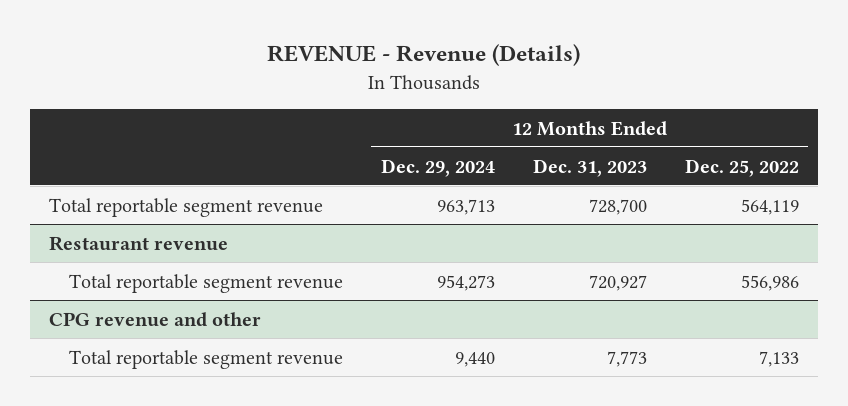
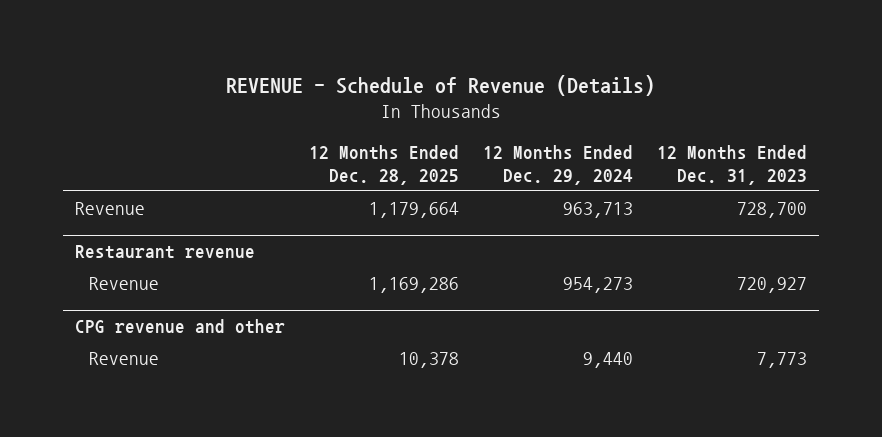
[266,44,580,67] REVENUE - Revenue (Details) -> [225,74,655,96] REVENUE - Schedule of Revenue (Details)
[684,158,799,177] Dec. 25, 2022 -> none
none -> [308,144,459,185] 12 Months Ended Dec. 28, 2025
[48,197,323,217] Total reportable segment revenue -> [74,201,145,215] Revenue
[68,273,343,293] Total reportable segment revenue -> [88,276,159,290] Revenue
[68,349,343,369] Total reportable segment revenue -> [88,351,159,365] Revenue

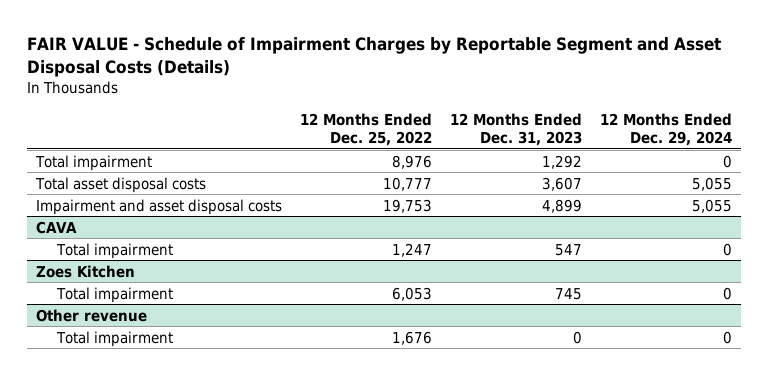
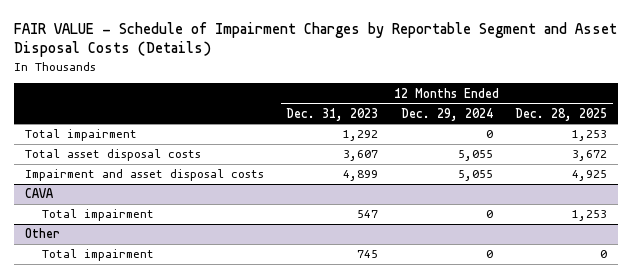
[299,112,432,146] 12 Months Ended Dec. 25, 2022 -> none
none -> [515,107,608,121] Dec. 28, 2025
[35,264,135,278] Zoes Kitchen -> none
none -> [24,228,60,239] Other
[35,308,147,322] Other revenue -> none
[55,330,173,347] Total impairment -> none

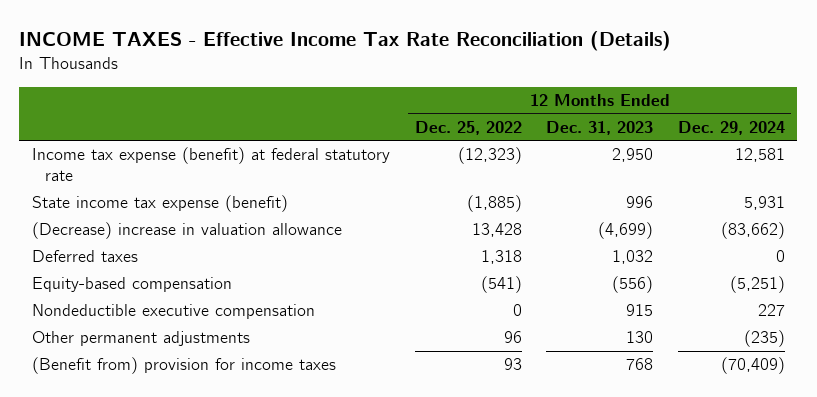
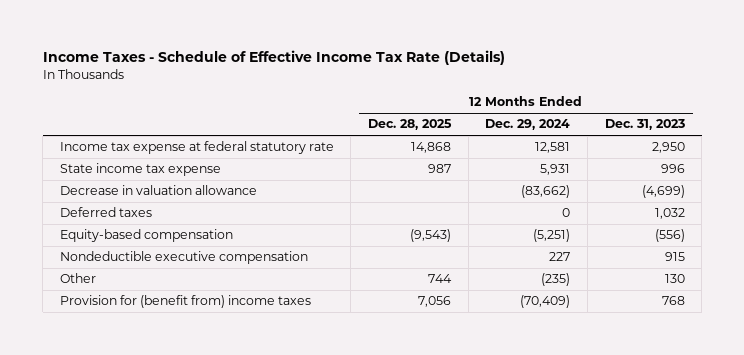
[19,31,672,52] INCOME TAXES - Effective Income Tax Rate Reconciliation (Details) -> [42,49,505,65] Income Taxes - Schedule of Effective Income Tax Rate (Details)
[414,120,522,135] Dec. 25, 2022 -> none
none -> [368,119,453,131] Dec. 28, 2025
[31,147,390,182] Income tax expense (benefit) at federal statutory rate -> [59,141,334,155] Income tax expense at federal statutory rate
[31,195,288,213] State income tax expense (benefit) -> [59,163,221,177] State income tax expense
[31,222,342,240] (Decrease) increase in valuation allowance -> [59,185,257,196] Decrease in valuation allowance
[31,331,250,347] Other permanent adjustments -> [59,273,96,284] Other
[31,357,336,375] (Benefit from) provision for income taxes -> [59,295,311,309] Provision for (benefit from) income taxes

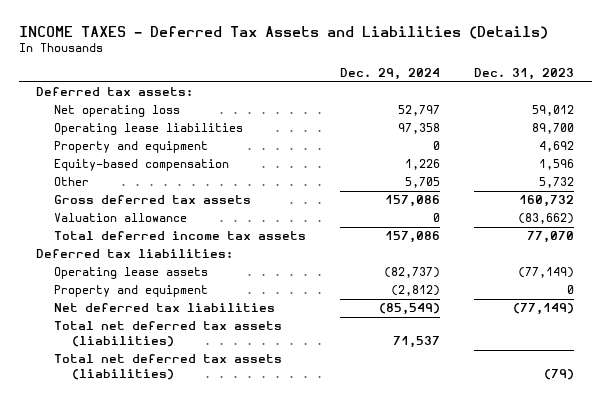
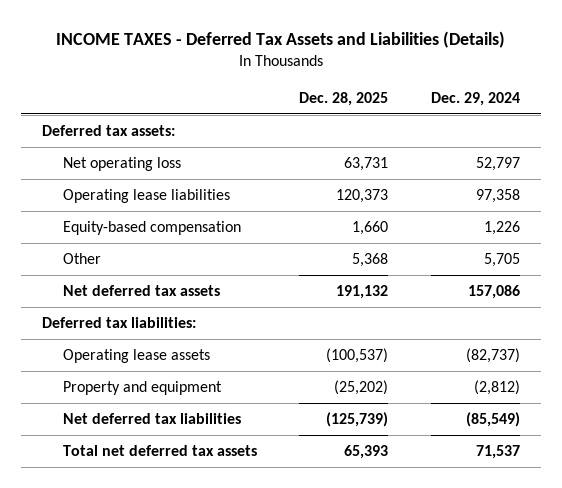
[474,68,575,81] Dec. 31, 2023 -> none
none -> [299,91,389,106] Dec. 28, 2025
[53,141,208,154] Property and equipment -> none
[53,213,187,223] Valuation allowance -> none
[53,231,306,241] Total deferred income tax assets -> none
[53,195,251,205] Gross deferred tax assets -> [63,285,221,297] Net deferred tax assets
[53,354,282,381] Total net deferred tax assets (liabilities) -> none
[53,321,282,348] Total net deferred tax assets (liabilities) -> [63,445,258,457] Total net deferred tax assets

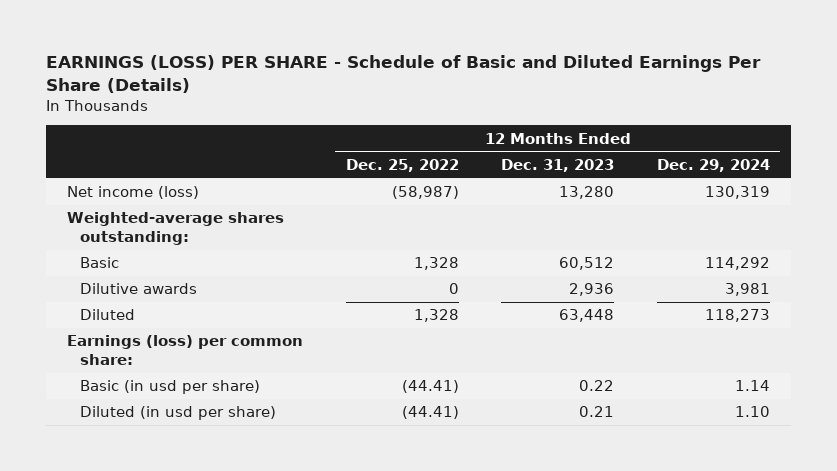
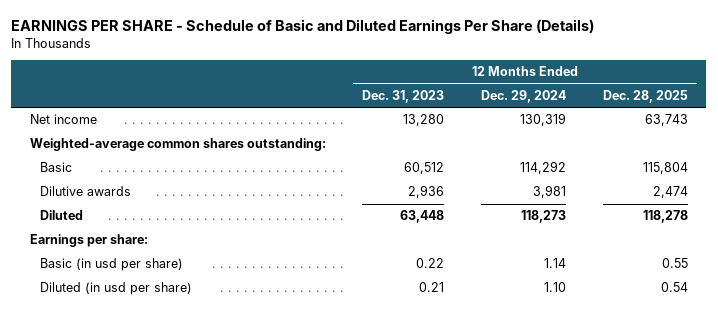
[45,55,761,93] EARNINGS (LOSS) PER SHARE - Schedule of Basic and Diluted Earnings Per Share (Details) -> [11,18,595,34] EARNINGS PER SHARE - Schedule of Basic and Diluted Earnings Per Share (Details)
[345,158,459,172] Dec. 25, 2022 -> none
none -> [603,89,689,103] Dec. 28, 2025
[67,186,200,200] Net income (loss) -> [29,114,97,125] Net income
[67,212,285,245] Weighted-average shares outstanding: -> [29,138,326,152] Weighted-average common shares outstanding:
[67,335,304,365] Earnings (loss) per common share: -> [29,234,148,248] Earnings per share:

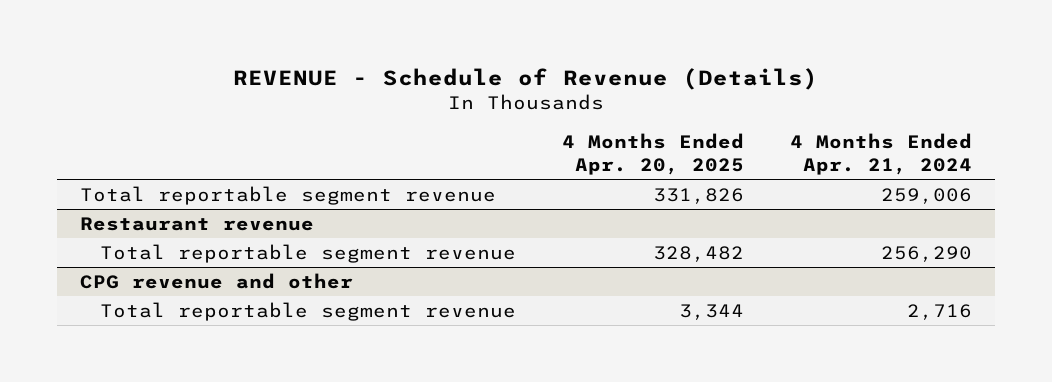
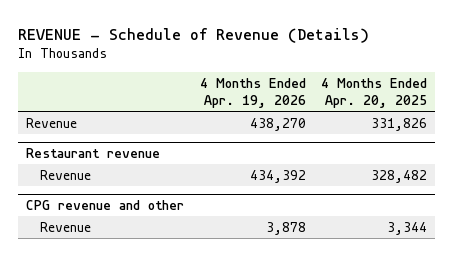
[790,132,973,175] 4 Months Ended Apr. 21, 2024 -> none
none -> [199,77,306,108] 4 Months Ended Apr. 19, 2026
[79,185,496,205] Total reportable segment revenue -> [26,117,78,128] Revenue
[100,243,517,263] Total reportable segment revenue -> [40,169,92,180] Revenue
[100,301,517,321] Total reportable segment revenue -> [40,221,92,232] Revenue

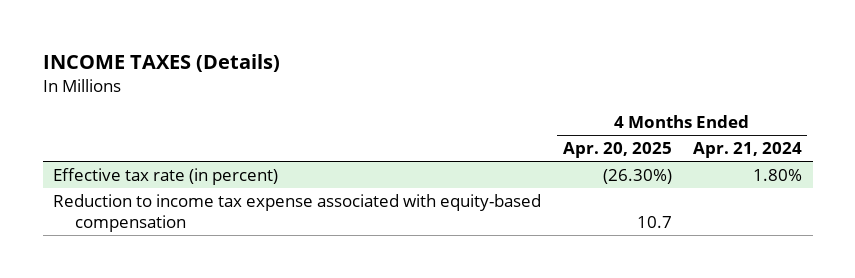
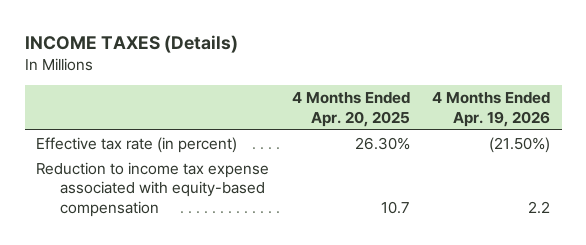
[692,142,802,159] Apr. 21, 2024 -> none
none -> [432,92,551,127] 4 Months Ended Apr. 19, 2026
[602,169,672,185] (26.30%) -> [354,137,410,151] 26.30%

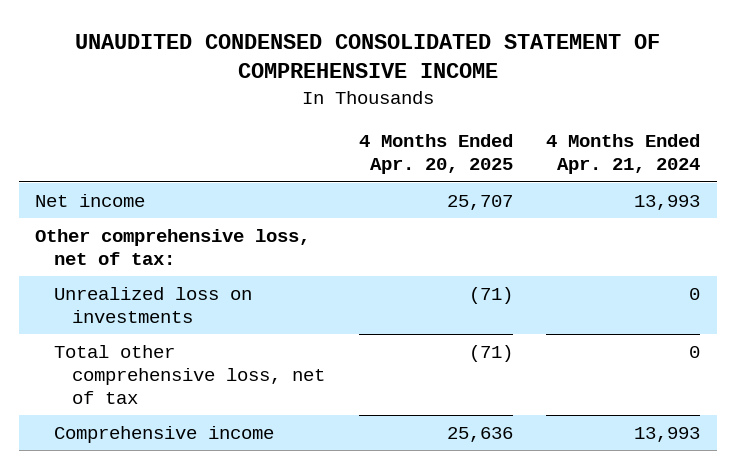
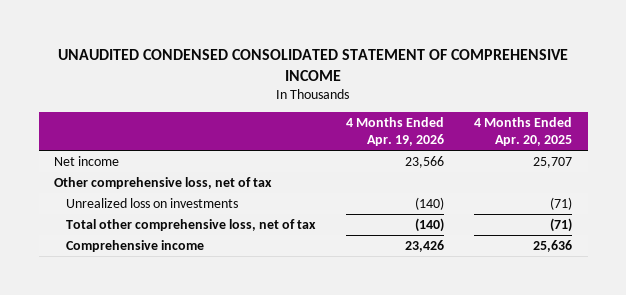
[545,134,700,175] 4 Months Ended Apr. 21, 2024 -> none
none -> [345,117,444,147] 4 Months Ended Apr. 19, 2026
[35,229,311,265] Other comprehensive loss, net of tax: -> [53,176,272,189] Other comprehensive loss, net of tax

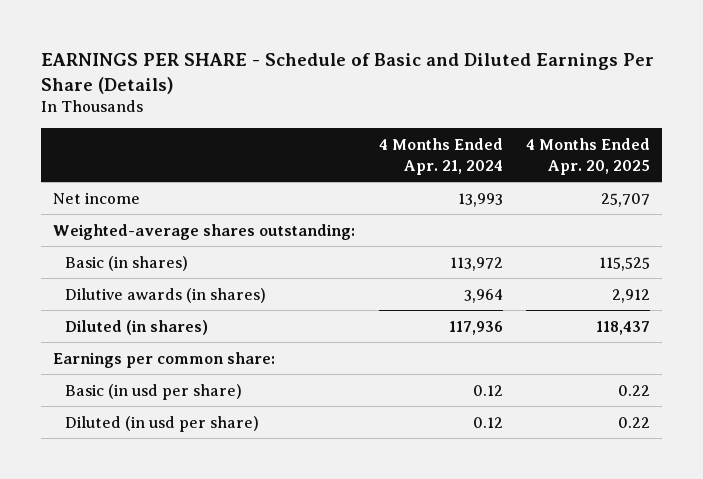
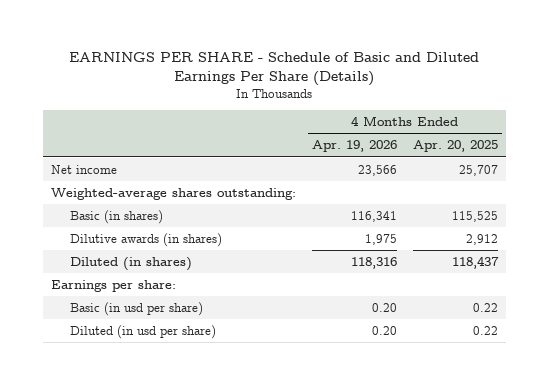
[378,137,503,175] 4 Months Ended Apr. 21, 2024 -> none
none -> [311,140,397,153] Apr. 19, 2026
[52,351,275,368] Earnings per common share: -> [50,279,176,292] Earnings per share:

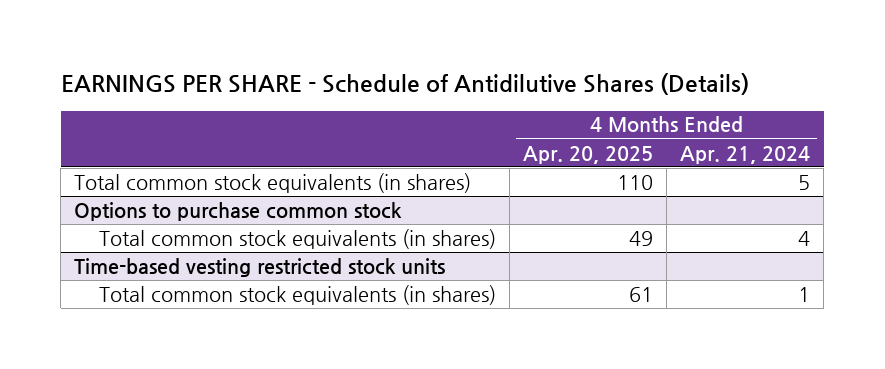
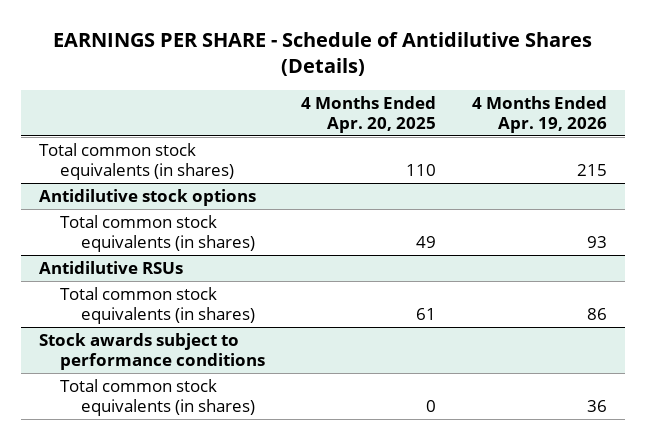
[680,145,811,164] Apr. 21, 2024 -> none
none -> [472,95,608,133] 4 Months Ended Apr. 19, 2026
[74,201,403,221] Options to purchase common stock -> [38,189,256,207] Antidilutive stock options
[74,257,446,277] Time-based vesting restricted stock units -> [38,261,183,275] Antidilutive RSUs
none -> [38,333,266,370] Stock awards subject to performance conditions
none -> [60,379,256,416] Total common stock equivalents (in shares)

